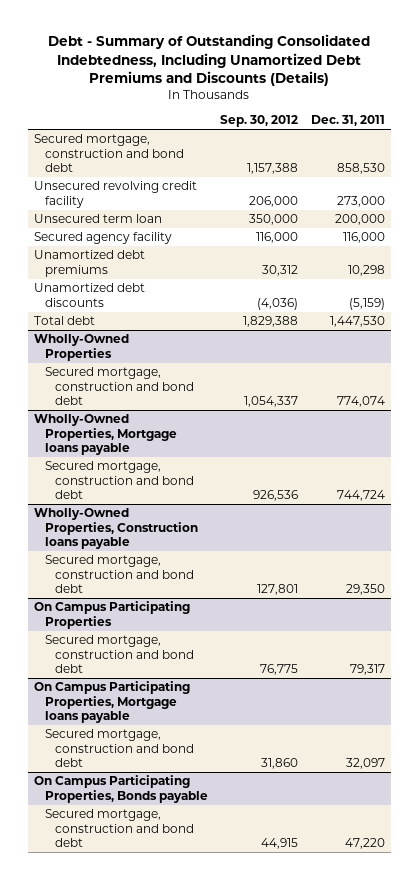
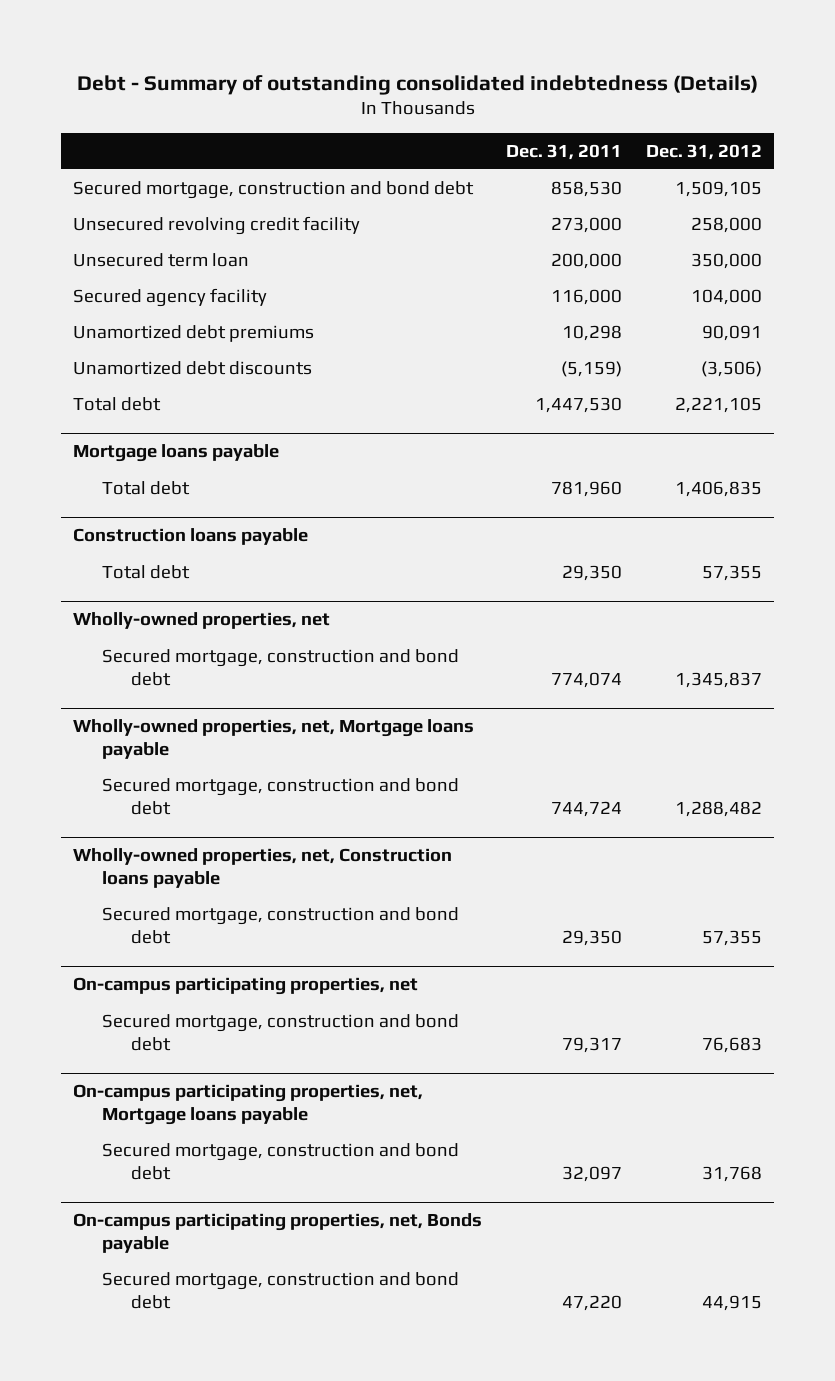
[48,34,371,87] Debt - Summary of Outstanding Consolidated Indebtedness, Including Unamortized Debt Premiums and Discounts (Details) -> [76,74,758,95] Debt - Summary of outstanding consolidated indebtedness (Details)
[220,115,299,128] Sep. 30, 2012 -> none
none -> [646,143,763,160] Dec. 31, 2012
none -> [73,444,280,463] Mortgage loans payable
none -> [102,481,191,496] Total debt
none -> [73,528,309,546] Construction loans payable
none -> [102,565,191,580] Total debt
[33,334,129,361] Wholly-Owned Properties -> [73,612,331,630] Wholly-owned properties, net
[33,414,177,456] Wholly-Owned Properties, Mortgage loans payable -> [73,719,475,760] Wholly-owned properties, net, Mortgage loans payable
[33,508,198,550] Wholly-Owned Properties, Construction loans payable -> [73,848,453,889] Wholly-owned properties, net, Construction loans payable
[33,601,190,629] On Campus Participating Properties -> [73,977,419,996] On-campus participating properties, net
[33,681,190,724] On Campus Participating Properties, Mortgage loans payable -> [73,1084,424,1126] On-campus participating properties, net, Mortgage loans payable
[33,775,208,803] On Campus Participating Properties, Bonds payable -> [73,1213,483,1254] On-campus participating properties, net, Bonds payable

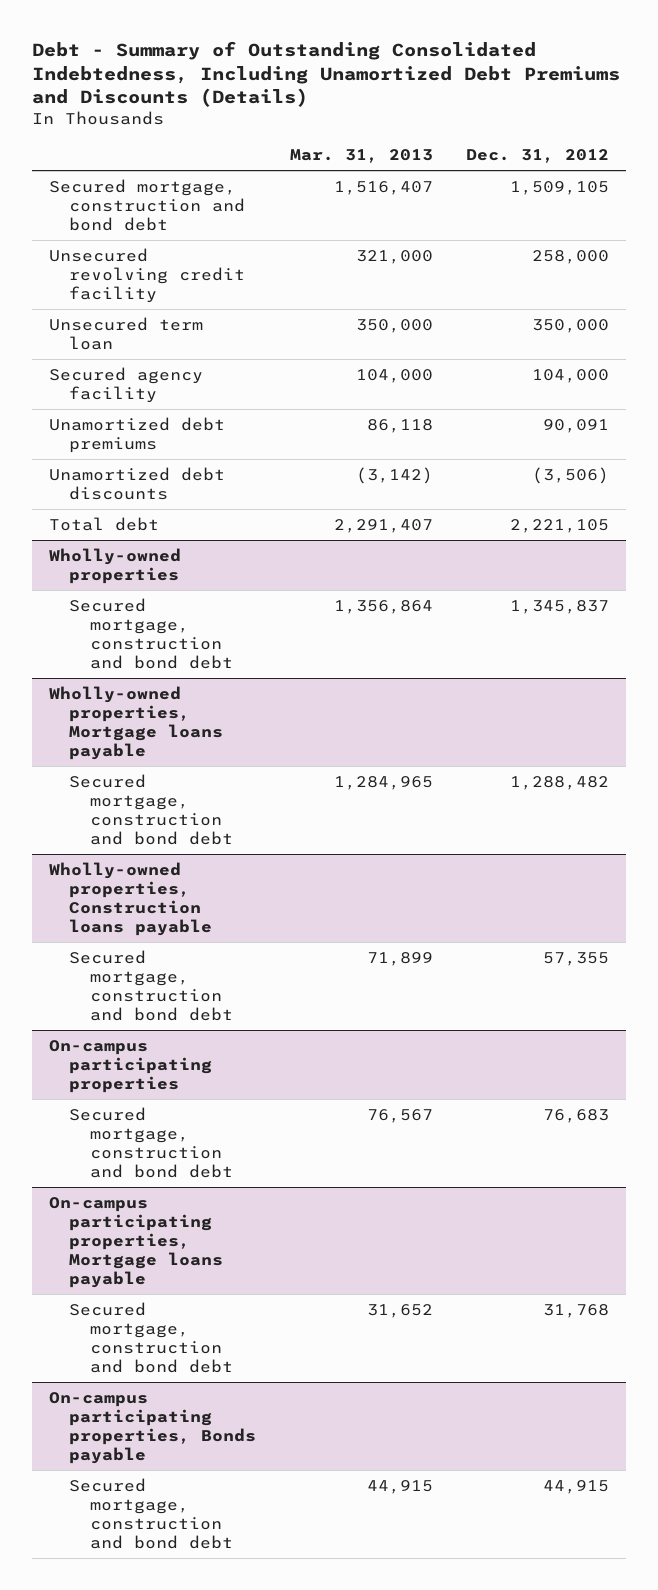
[76,74,758,95] Debt - Summary of outstanding consolidated indebtedness (Details) -> [32,40,621,108] Debt - Summary of Outstanding Consolidated Indebtedness, Including Unamortized Debt Premiums and Discounts (Details)
[506,143,623,160] Dec. 31, 2011 -> none
none -> [289,149,433,164] Mar. 31, 2013
[73,444,280,463] Mortgage loans payable -> none
[102,481,191,496] Total debt -> none
[73,528,309,546] Construction loans payable -> none
[102,565,191,580] Total debt -> none
[73,612,331,630] Wholly-owned properties, net -> [48,547,181,584] Wholly-owned properties
[73,719,475,760] Wholly-owned properties, net, Mortgage loans payable -> [48,685,224,760] Wholly-owned properties, Mortgage loans payable
[73,848,453,889] Wholly-owned properties, net, Construction loans payable -> [48,861,213,936] Wholly-owned properties, Construction loans payable
[73,977,419,996] On-campus participating properties, net -> [48,1039,213,1093] On-campus participating properties
[73,1084,424,1126] On-campus participating properties, net, Mortgage loans payable -> [48,1196,224,1288] On-campus participating properties, Mortgage loans payable
[73,1213,483,1254] On-campus participating properties, net, Bonds payable -> [48,1391,257,1464] On-campus participating properties, Bonds payable

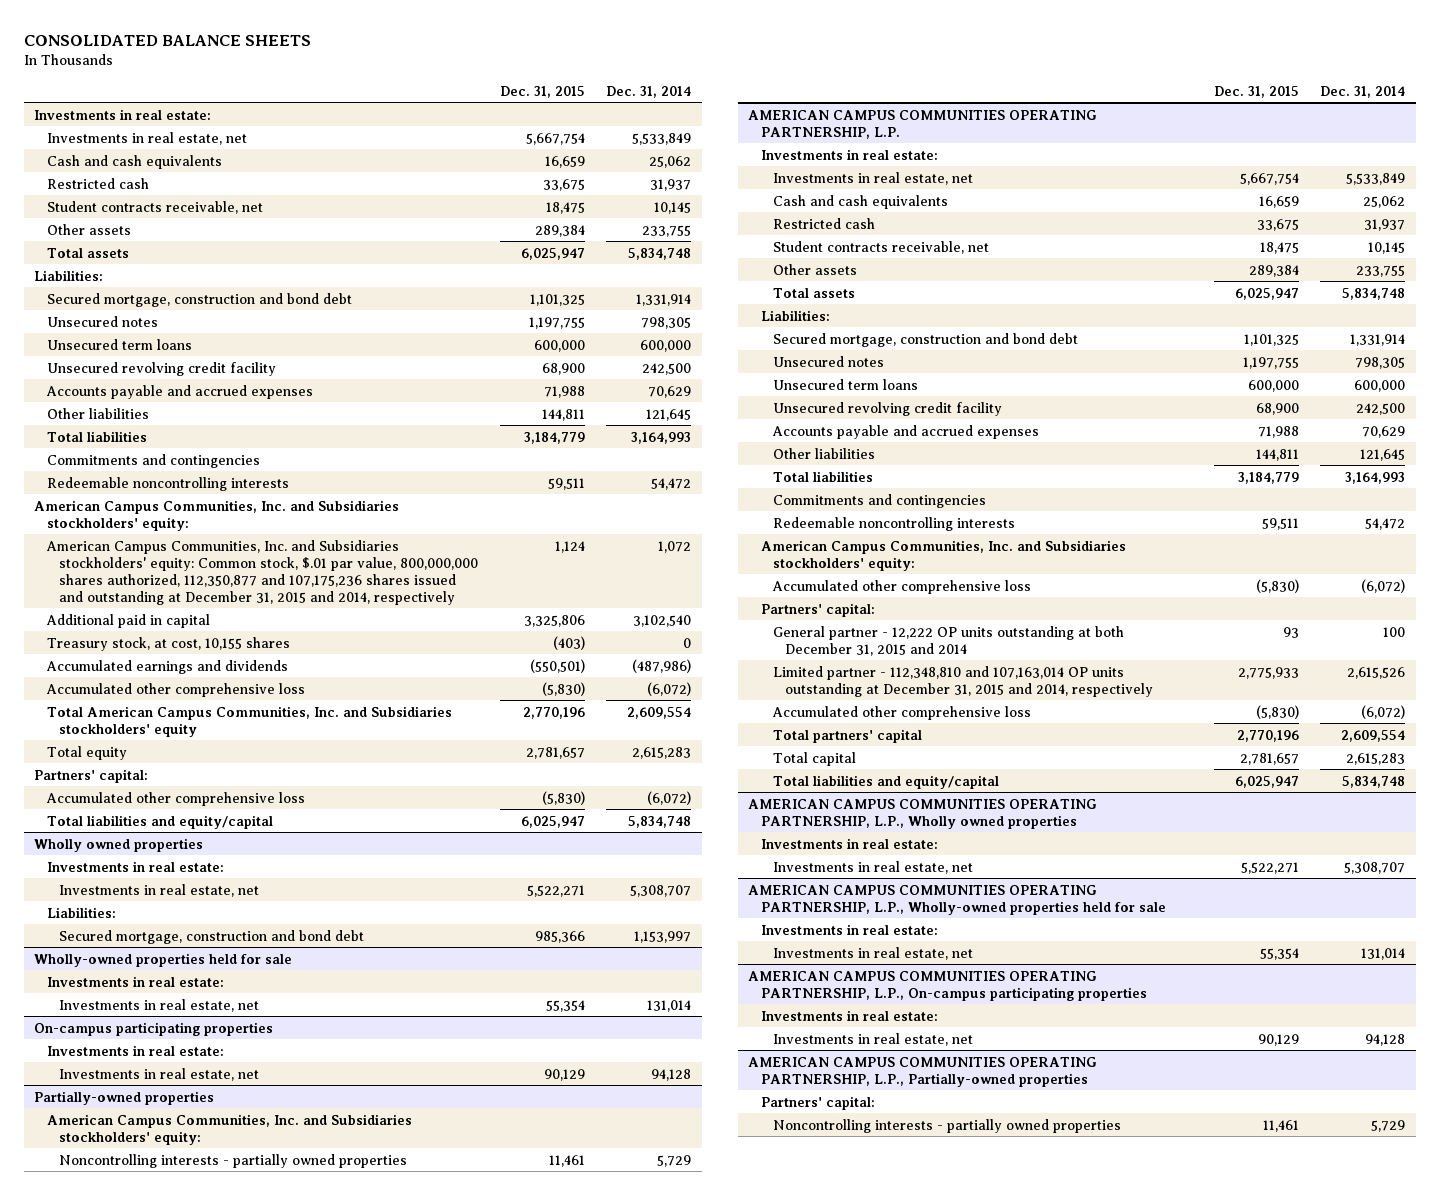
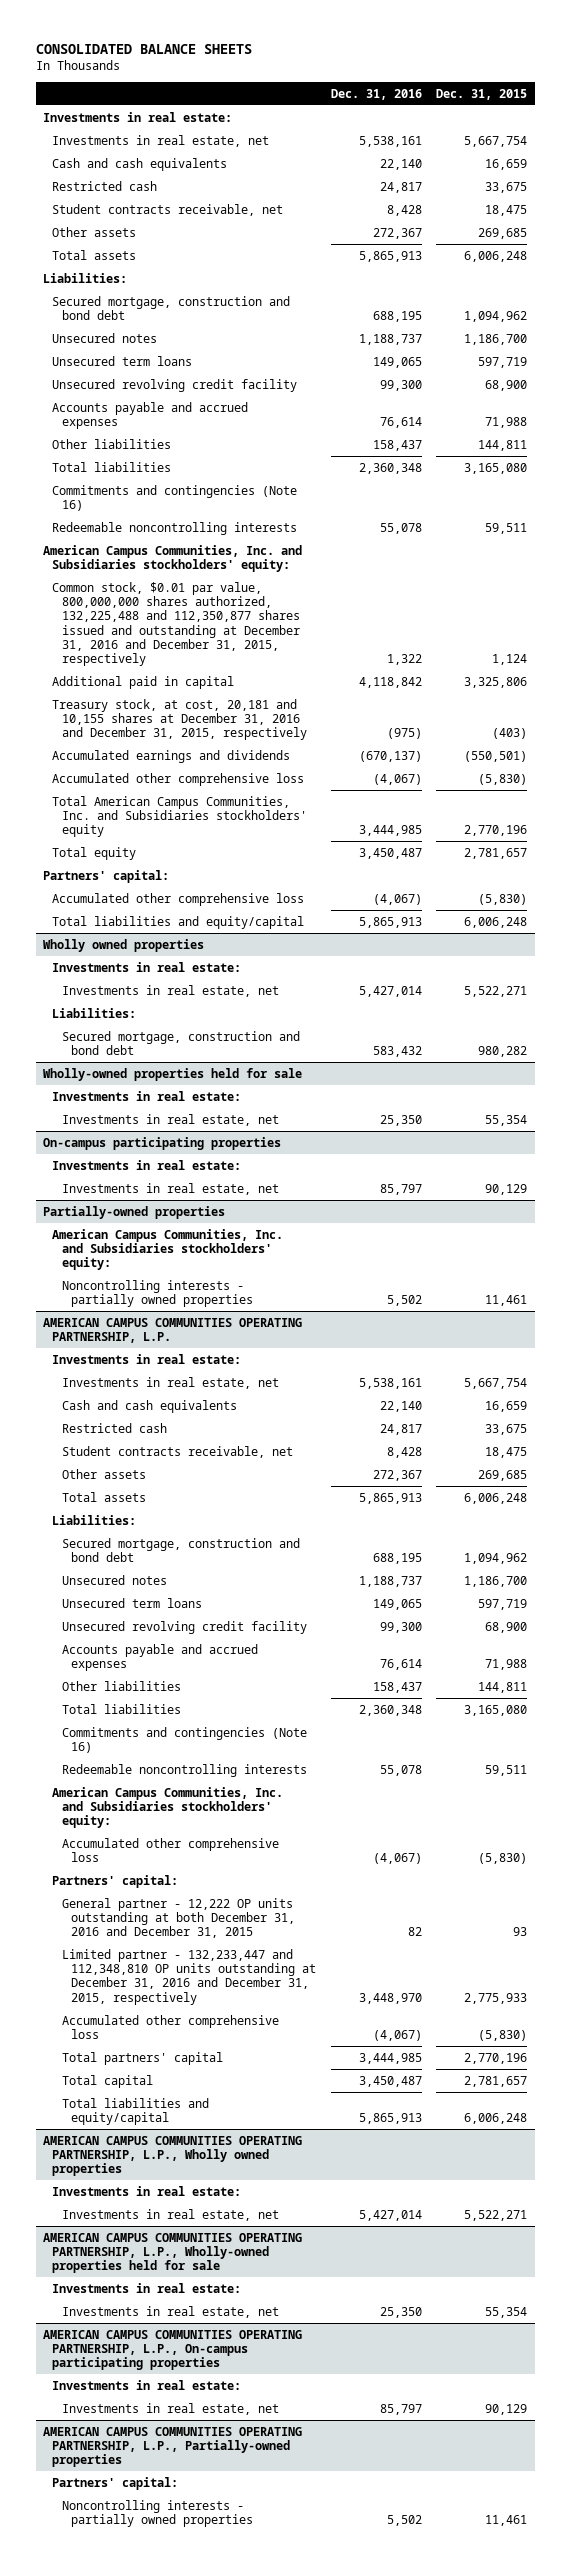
[606,85,692,98] Dec. 31, 2014 -> none
none -> [330,88,422,100] Dec. 31, 2016
[534,224,585,237] 289,384 -> [478,227,528,239] 269,685
[520,247,585,260] 6,025,947 -> [464,250,528,262] 6,006,248
[529,293,585,306] 1,101,325 -> [464,310,528,322] 1,094,962
[528,316,585,329] 1,197,755 -> [464,333,528,345] 1,186,700
[533,339,585,352] 600,000 -> [478,356,528,368] 597,719
[523,431,585,444] 3,184,779 -> [464,462,528,474] 3,165,080
[46,453,260,468] Commitments and contingencies -> [52,484,298,511] Commitments and contingencies (Note 16)
[45,539,479,605] American Campus Communities, Inc. and Subsidiaries stockholders' equity: Common stock, $.01 par value, 800,000,000 shares authorized, 112,350,877 and 107,175,236 shares issued and outstanding at December 31, 2015 and 2014, respectively -> [52,581,300,667] Common stock, $0.01 par value, 800,000,000 shares authorized, 132,225,488 and 112,350,877 shares issued and outstanding at December 31, 2016 and December 31, 2015, respectively
[46,636,290,651] Treasury stock, at cost, 10,155 shares -> [52,698,307,741] Treasury stock, at cost, 20,181 and 10,155 shares at December 31, 2016 and December 31, 2015, respectively
[520,815,585,828] 6,025,947 -> [464,916,528,928] 6,006,248
[534,930,585,943] 985,366 -> [478,1045,528,1057] 980,282
[1248,264,1299,277] 289,384 -> [478,1469,528,1481] 269,685
[1234,287,1299,300] 6,025,947 -> [464,1492,528,1504] 6,006,248
[1243,333,1299,346] 1,101,325 -> [464,1552,528,1564] 1,094,962
[1242,356,1299,369] 1,197,755 -> [464,1575,528,1587] 1,186,700
[1247,379,1299,392] 600,000 -> [478,1598,528,1610] 597,719
[1237,471,1299,484] 3,184,779 -> [464,1704,528,1716] 3,165,080
[773,493,987,508] Commitments and contingencies -> [61,1726,307,1753] Commitments and contingencies (Note 16)
[773,625,1125,656] General partner - 12,222 OP units outstanding at both December 31, 2015 and 2014 -> [61,1897,295,1939] General partner - 12,222 OP units outstanding at both December 31, 2016 and December 31, 2015
[773,665,1154,697] Limited partner - 112,348,810 and 107,163,014 OP units outstanding at December 31, 2015 and 2014, respectively -> [61,1948,316,2005] Limited partner - 132,233,447 and 112,348,810 OP units outstanding at December 31, 2016 and December 31, 2015, respectively
[1234,775,1299,788] 6,025,947 -> [464,2112,528,2124] 6,006,248

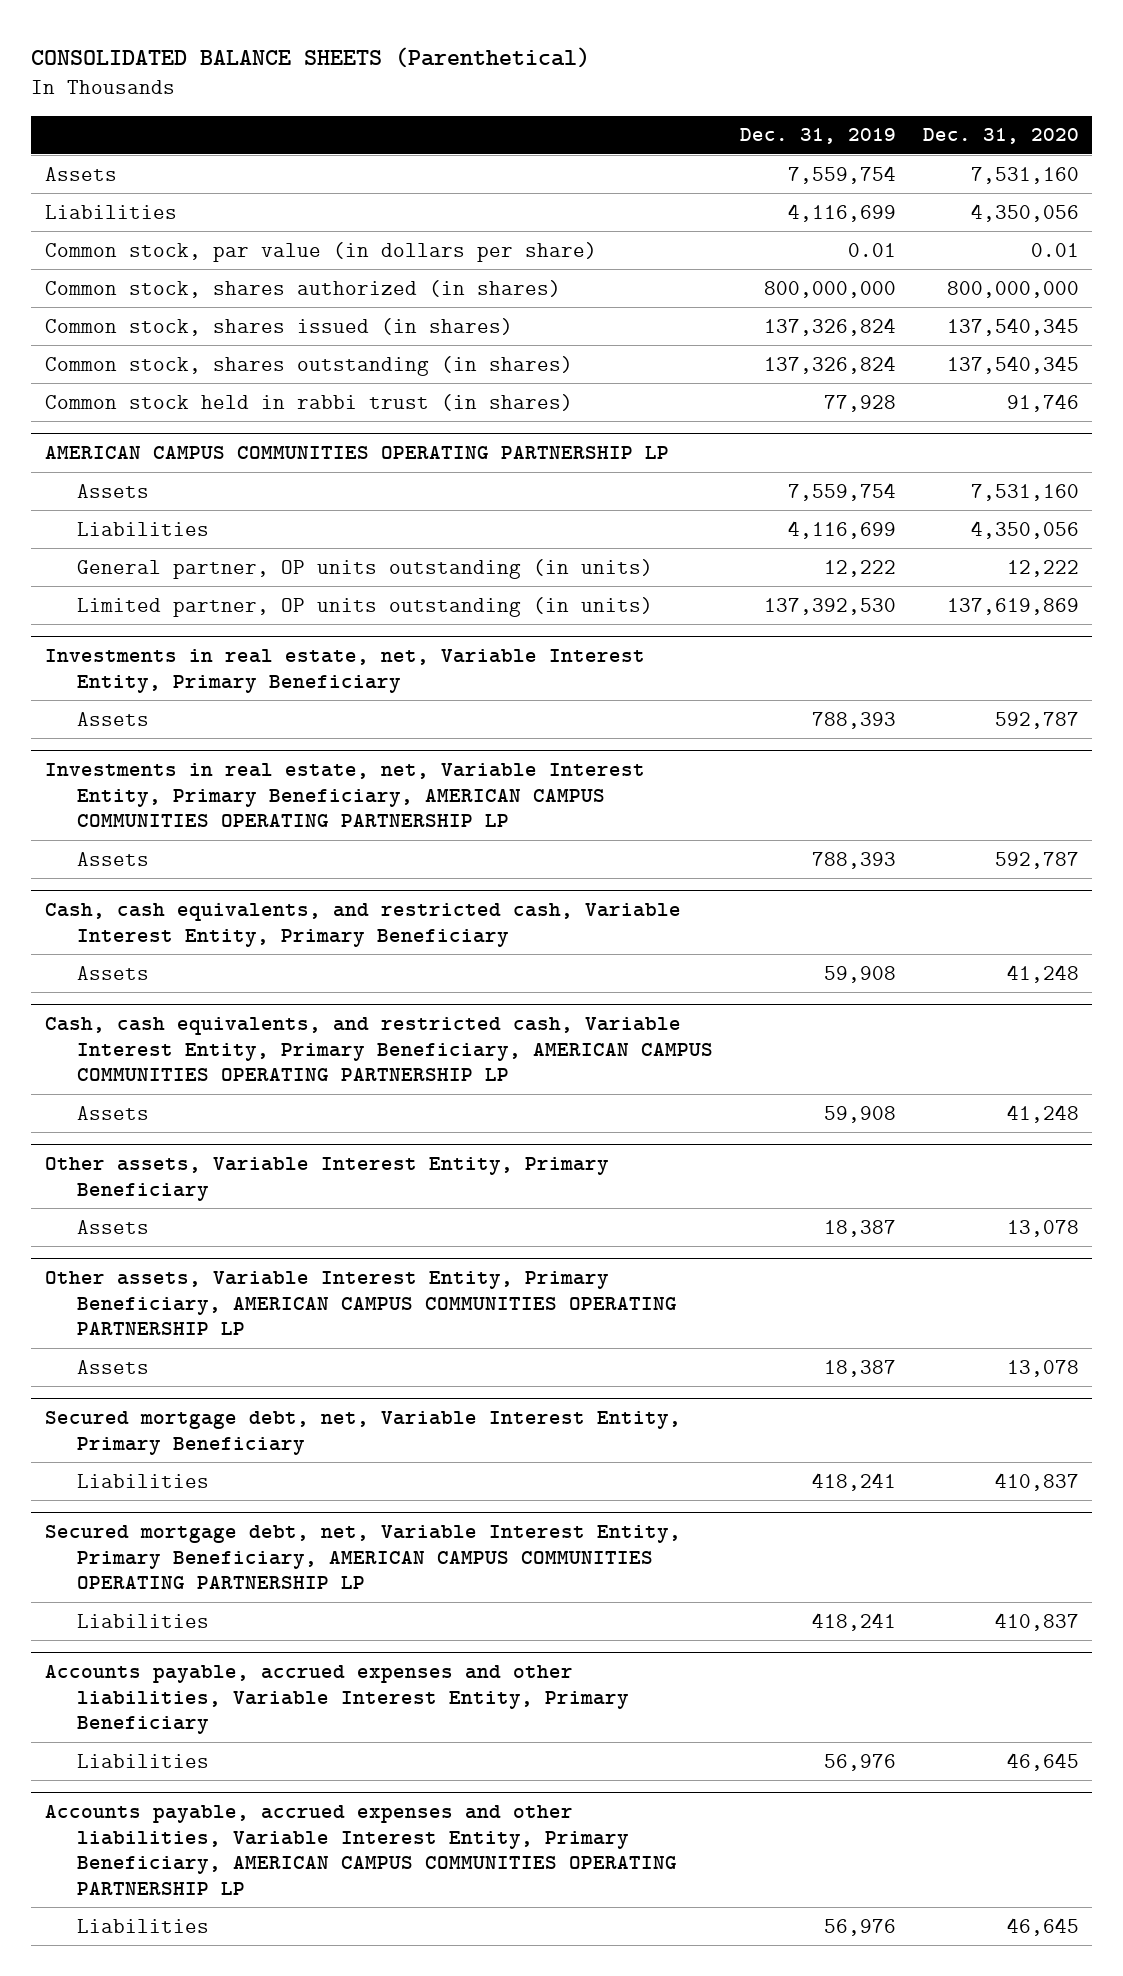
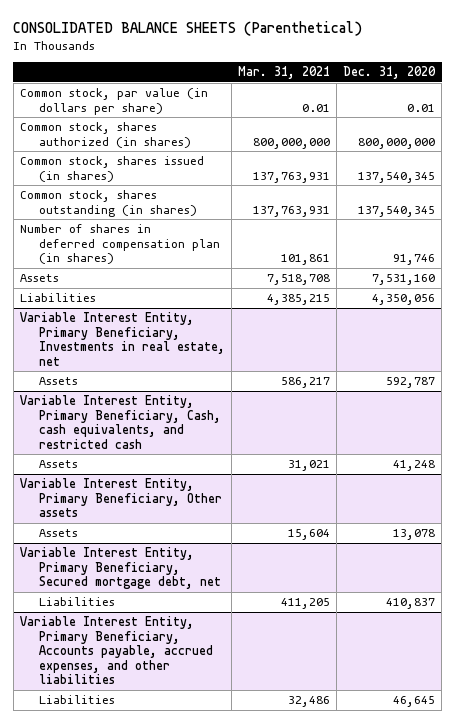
[739,128,896,145] Dec. 31, 2019 -> none
none -> [238,66,331,80] Mar. 31, 2021
[44,166,117,181] Assets -> none
[44,204,177,219] Liabilities -> none
[44,446,669,460] AMERICAN CAMPUS COMMUNITIES OPERATING PARTNERSHIP LP -> none
[44,393,573,411] Common stock held in rabbi trust (in shares) -> [19,224,221,265] Number of shares in deferred compensation plan (in shares)
[76,558,653,579] General partner, OP units outstanding (in units) -> none
[76,596,653,617] Limited partner, OP units outstanding (in units) -> none
[76,711,149,726] Assets -> none
[44,763,645,828] Investments in real estate, net, Variable Interest Entity, Primary Beneficiary, AMERICAN CAMPUS COMMUNITIES OPERATING PARTNERSHIP LP -> none
[44,649,645,693] Investments in real estate, net, Variable Interest Entity, Primary Beneficiary -> [19,312,226,366] Variable Interest Entity, Primary Beneficiary, Investments in real estate, net
[76,965,149,980] Assets -> none
[44,1017,713,1082] Cash, cash equivalents, and restricted cash, Variable Interest Entity, Primary Beneficiary, AMERICAN CAMPUS COMMUNITIES OPERATING PARTNERSHIP LP -> none
[44,903,681,947] Cash, cash equivalents, and restricted cash, Variable Interest Entity, Primary Beneficiary -> [19,395,222,449] Variable Interest Entity, Primary Beneficiary, Cash, cash equivalents, and restricted cash
[76,1219,149,1234] Assets -> none
[44,1271,677,1336] Other assets, Variable Interest Entity, Primary Beneficiary, AMERICAN CAMPUS COMMUNITIES OPERATING PARTNERSHIP LP -> none
[44,1157,609,1201] Other assets, Variable Interest Entity, Primary Beneficiary -> [19,478,223,518] Variable Interest Entity, Primary Beneficiary, Other assets
[76,1473,209,1488] Liabilities -> none
[44,1525,681,1590] Secured mortgage debt, net, Variable Interest Entity, Primary Beneficiary, AMERICAN CAMPUS COMMUNITIES OPERATING PARTNERSHIP LP -> none
[44,1411,681,1455] Secured mortgage debt, net, Variable Interest Entity, Primary Beneficiary -> [19,547,222,590] Variable Interest Entity, Primary Beneficiary, Secured mortgage debt, net
[76,1753,209,1768] Liabilities -> none
[44,1805,677,1895] Accounts payable, accrued expenses and other liabilities, Variable Interest Entity, Primary Beneficiary, AMERICAN CAMPUS COMMUNITIES OPERATING PARTNERSHIP LP -> none
[44,1665,629,1735] Accounts payable, accrued expenses and other liabilities, Variable Interest Entity, Primary Beneficiary -> [19,616,214,685] Variable Interest Entity, Primary Beneficiary, Accounts payable, accrued expenses, and other liabilities

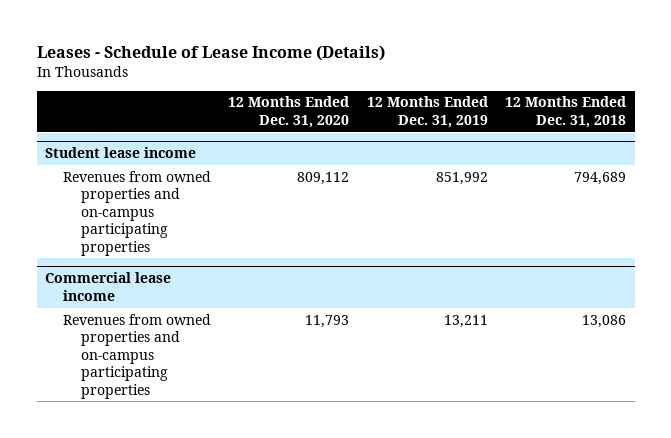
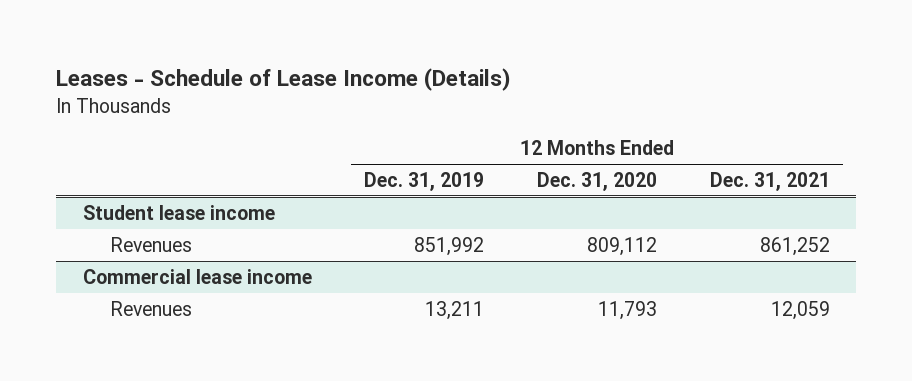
[504,96,626,128] 12 Months Ended Dec. 31, 2018 -> none
none -> [709,171,830,191] Dec. 31, 2021
[63,170,212,256] Revenues from owned properties and on-campus participating properties -> [109,236,192,252] Revenues
[63,313,212,399] Revenues from owned properties and on-campus participating properties -> [109,300,192,316] Revenues

